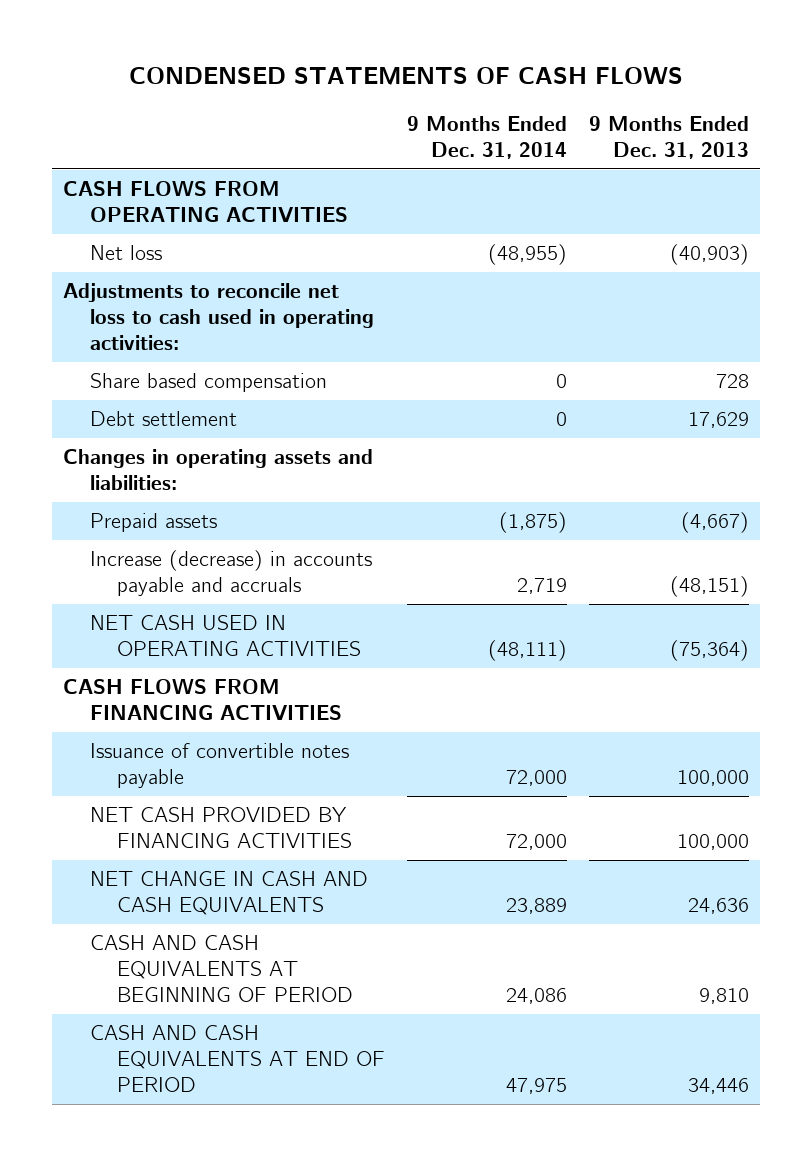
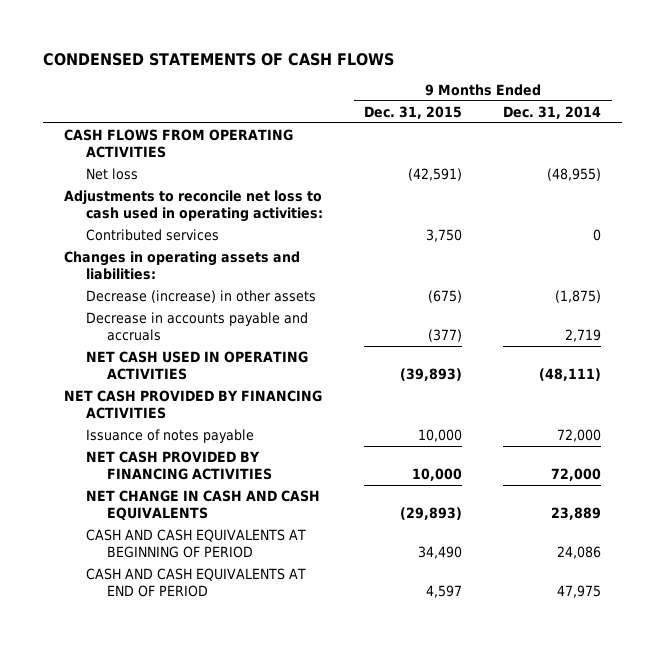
[589,116,750,160] 9 Months Ended Dec. 31, 2013 -> none
none -> [363,105,462,119] Dec. 31, 2015
[90,373,328,393] Share based compensation -> none
[90,411,238,427] Debt settlement -> none
none -> [85,229,219,242] Contributed services
[90,513,218,533] Prepaid assets -> [85,290,316,304] Decrease (increase) in other assets
[90,550,373,597] Increase (decrease) in accounts payable and accruals -> [85,312,308,342] Decrease in accounts payable and accruals
[63,679,343,721] CASH FLOWS FROM FINANCING ACTIVITIES -> [63,390,322,420] NET CASH PROVIDED BY FINANCING ACTIVITIES
[90,743,350,789] Issuance of convertible notes payable -> [85,429,254,444] Issuance of notes payable

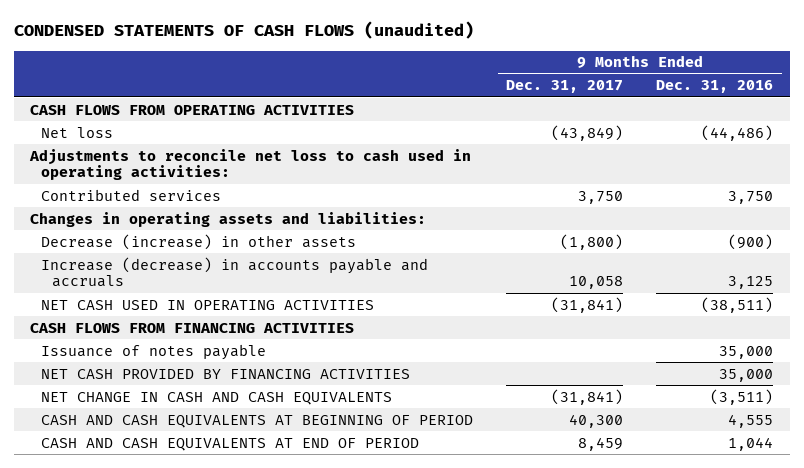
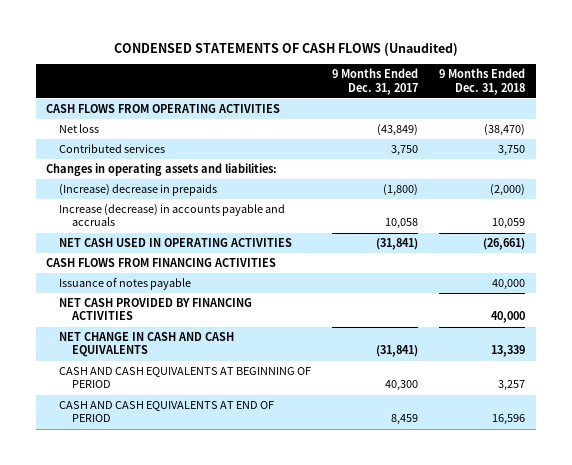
[13,21,474,40] CONDENSED STATEMENTS OF CASH FLOWS (unaudited) -> [113,43,458,57] CONDENSED STATEMENTS OF CASH FLOWS (Unaudited)
[656,80,774,94] Dec. 31, 2016 -> none
none -> [439,68,526,95] 9 Months Ended Dec. 31, 2018
[29,148,472,181] Adjustments to reconcile net loss to cash used in operating activities: -> none
[41,233,357,250] Decrease (increase) in other assets -> [59,184,218,197] (Increase) decrease in prepaids

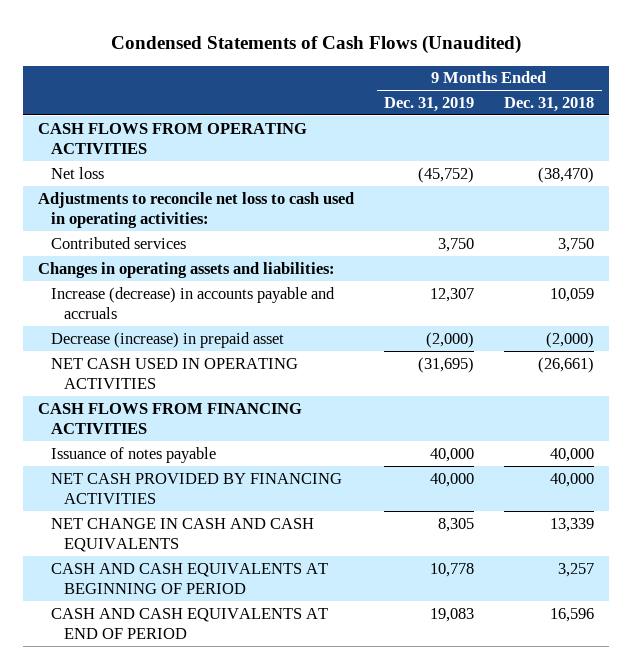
[113,43,458,57] CONDENSED STATEMENTS OF CASH FLOWS (Unaudited) -> [111,34,522,54] Condensed Statements of Cash Flows (Unaudited)
[332,68,419,95] 9 Months Ended Dec. 31, 2017 -> none
none -> [384,97,475,113] Dec. 31, 2019
none -> [37,191,354,229] Adjustments to reconcile net loss to cash used in operating activities:
[59,184,218,197] (Increase) decrease in prepaids -> none
none -> [50,331,284,348] Decrease (increase) in prepaid asset

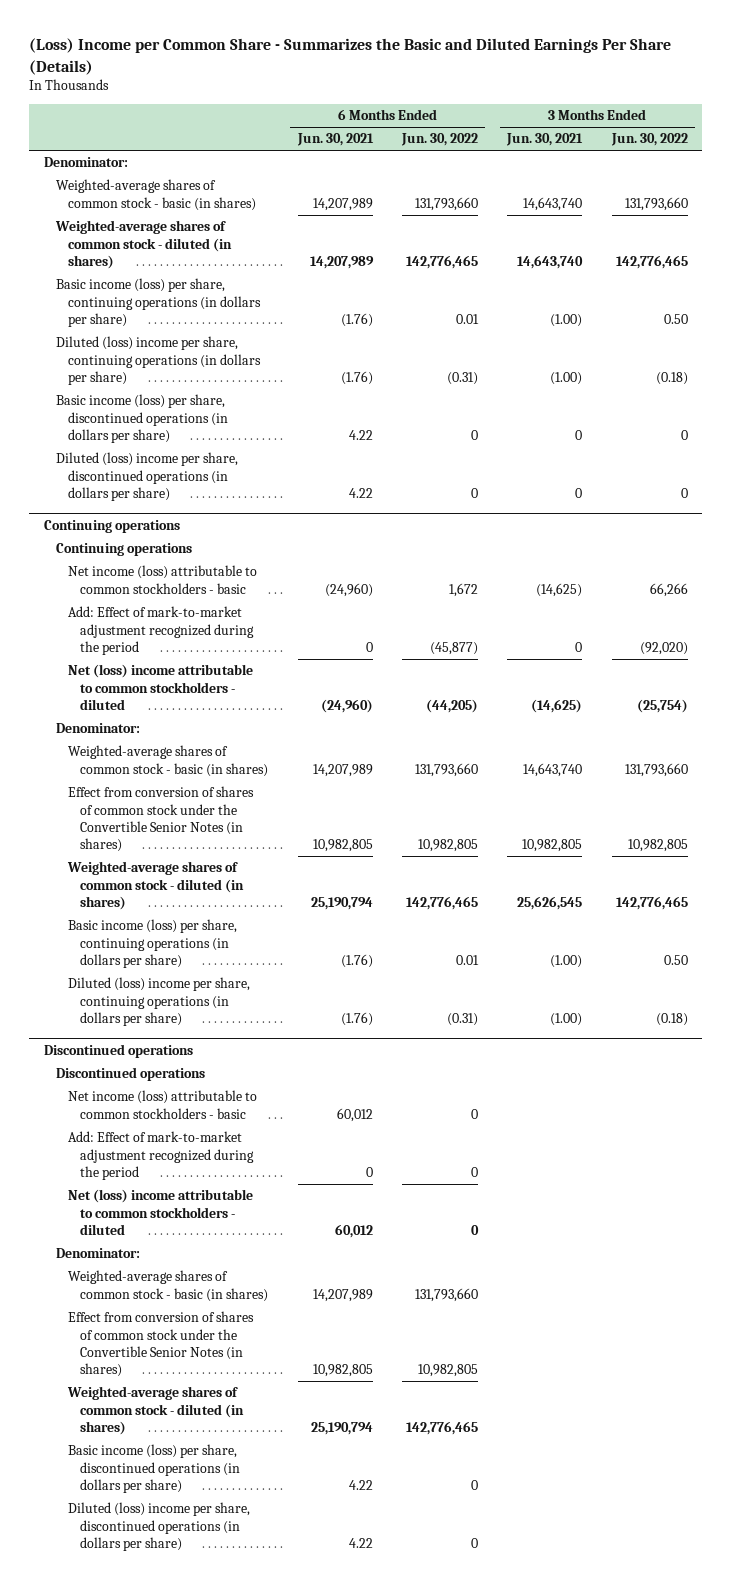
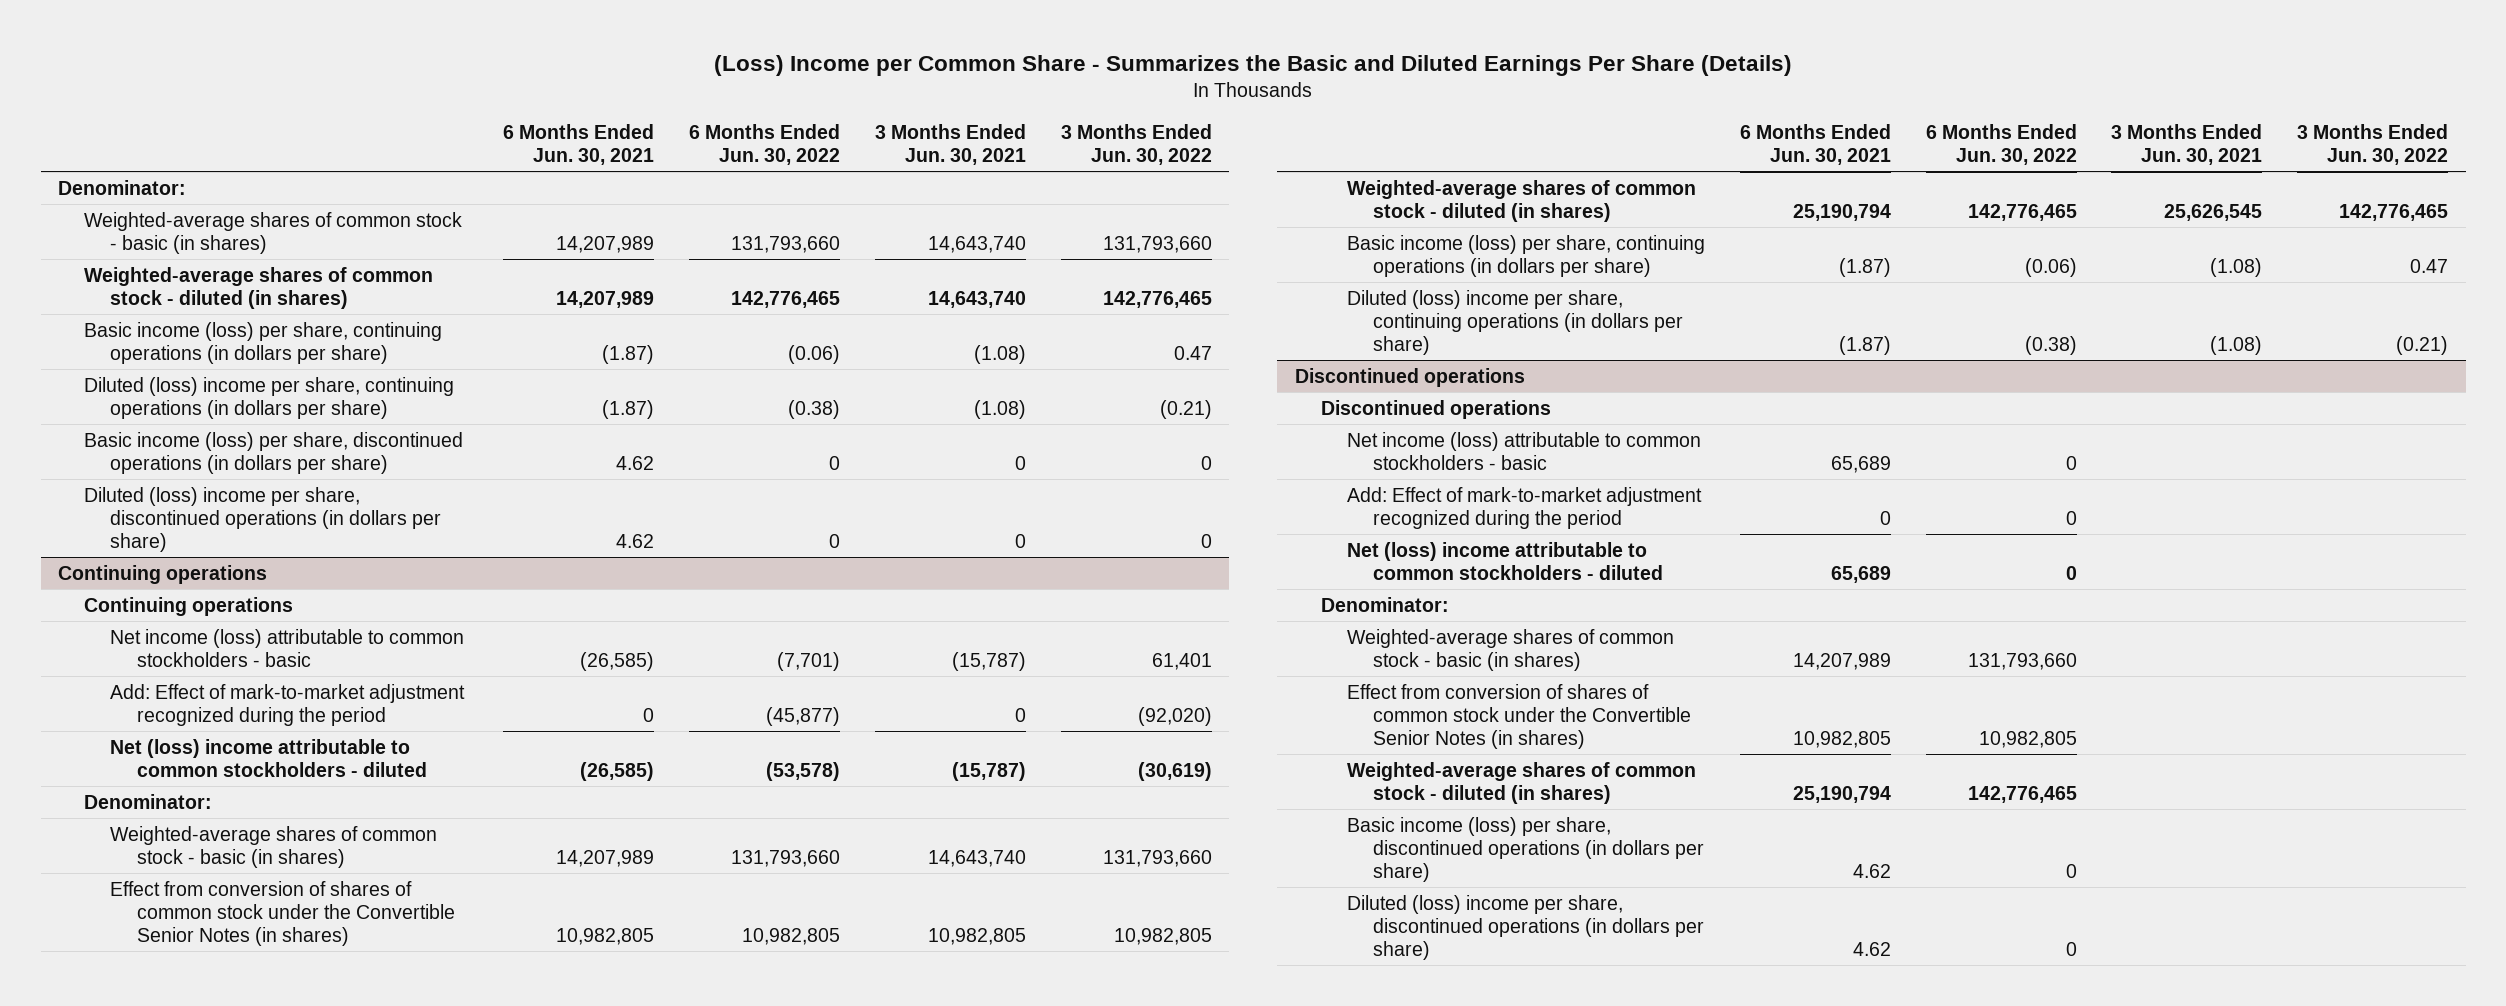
[340,313,373,328] (1.76) -> [602,344,655,364] (1.87)
[455,314,479,325] 0.01 -> [787,344,840,364] (0.06)
[550,314,583,328] (1.00) -> [973,344,1026,364] (1.08)
[663,314,688,325] 0.50 -> [1173,345,1212,360] 0.47
[340,371,373,386] (1.76) -> [602,399,655,419] (1.87)
[446,372,478,386] (0.31) -> [787,399,840,419] (0.38)
[550,372,583,386] (1.00) -> [973,399,1026,419] (1.08)
[655,372,688,386] (0.18) -> [1159,399,1212,419] (0.21)
[348,430,373,441] 4.22 -> [616,455,655,470] 4.62
[348,488,373,499] 4.22 -> [616,533,655,548] 4.62
[324,582,373,597] (24,960) -> [580,651,655,671] (26,585)
[448,582,478,597] 1,672 -> [776,651,840,671] (7,701)
[536,582,583,597] (14,625) -> [951,651,1026,671] (15,787)
[649,582,688,597] 66,266 -> [1151,652,1212,670] 61,401
[320,699,373,714] (24,960) -> [580,761,655,781] (26,585)
[425,699,478,714] (44,205) -> [765,761,840,781] (53,578)
[531,699,583,714] (14,625) -> [951,761,1026,781] (15,787)
[636,699,688,714] (25,754) -> [1137,761,1212,781] (30,619)
[340,954,373,969] (1.76) -> [1838,257,1891,277] (1.87)
[455,955,479,966] 0.01 -> [2024,257,2077,277] (0.06)
[550,955,583,969] (1.00) -> [2210,257,2263,277] (1.08)
[663,955,688,966] 0.50 -> [2410,258,2449,273] 0.47
[340,1012,373,1027] (1.76) -> [1838,335,1891,355] (1.87)
[446,1013,478,1027] (0.31) -> [2024,335,2077,355] (0.38)
[550,1013,583,1027] (1.00) -> [2210,335,2263,355] (1.08)
[655,1013,688,1027] (0.18) -> [2396,335,2449,355] (0.21)
[336,1107,373,1122] 60,012 -> [1830,455,1891,473] 65,689
[334,1224,373,1239] 60,012 -> [1830,565,1891,583] 65,689
[348,1480,373,1491] 4.22 -> [1852,863,1891,878] 4.62
[348,1538,373,1549] 4.22 -> [1852,941,1891,956] 4.62

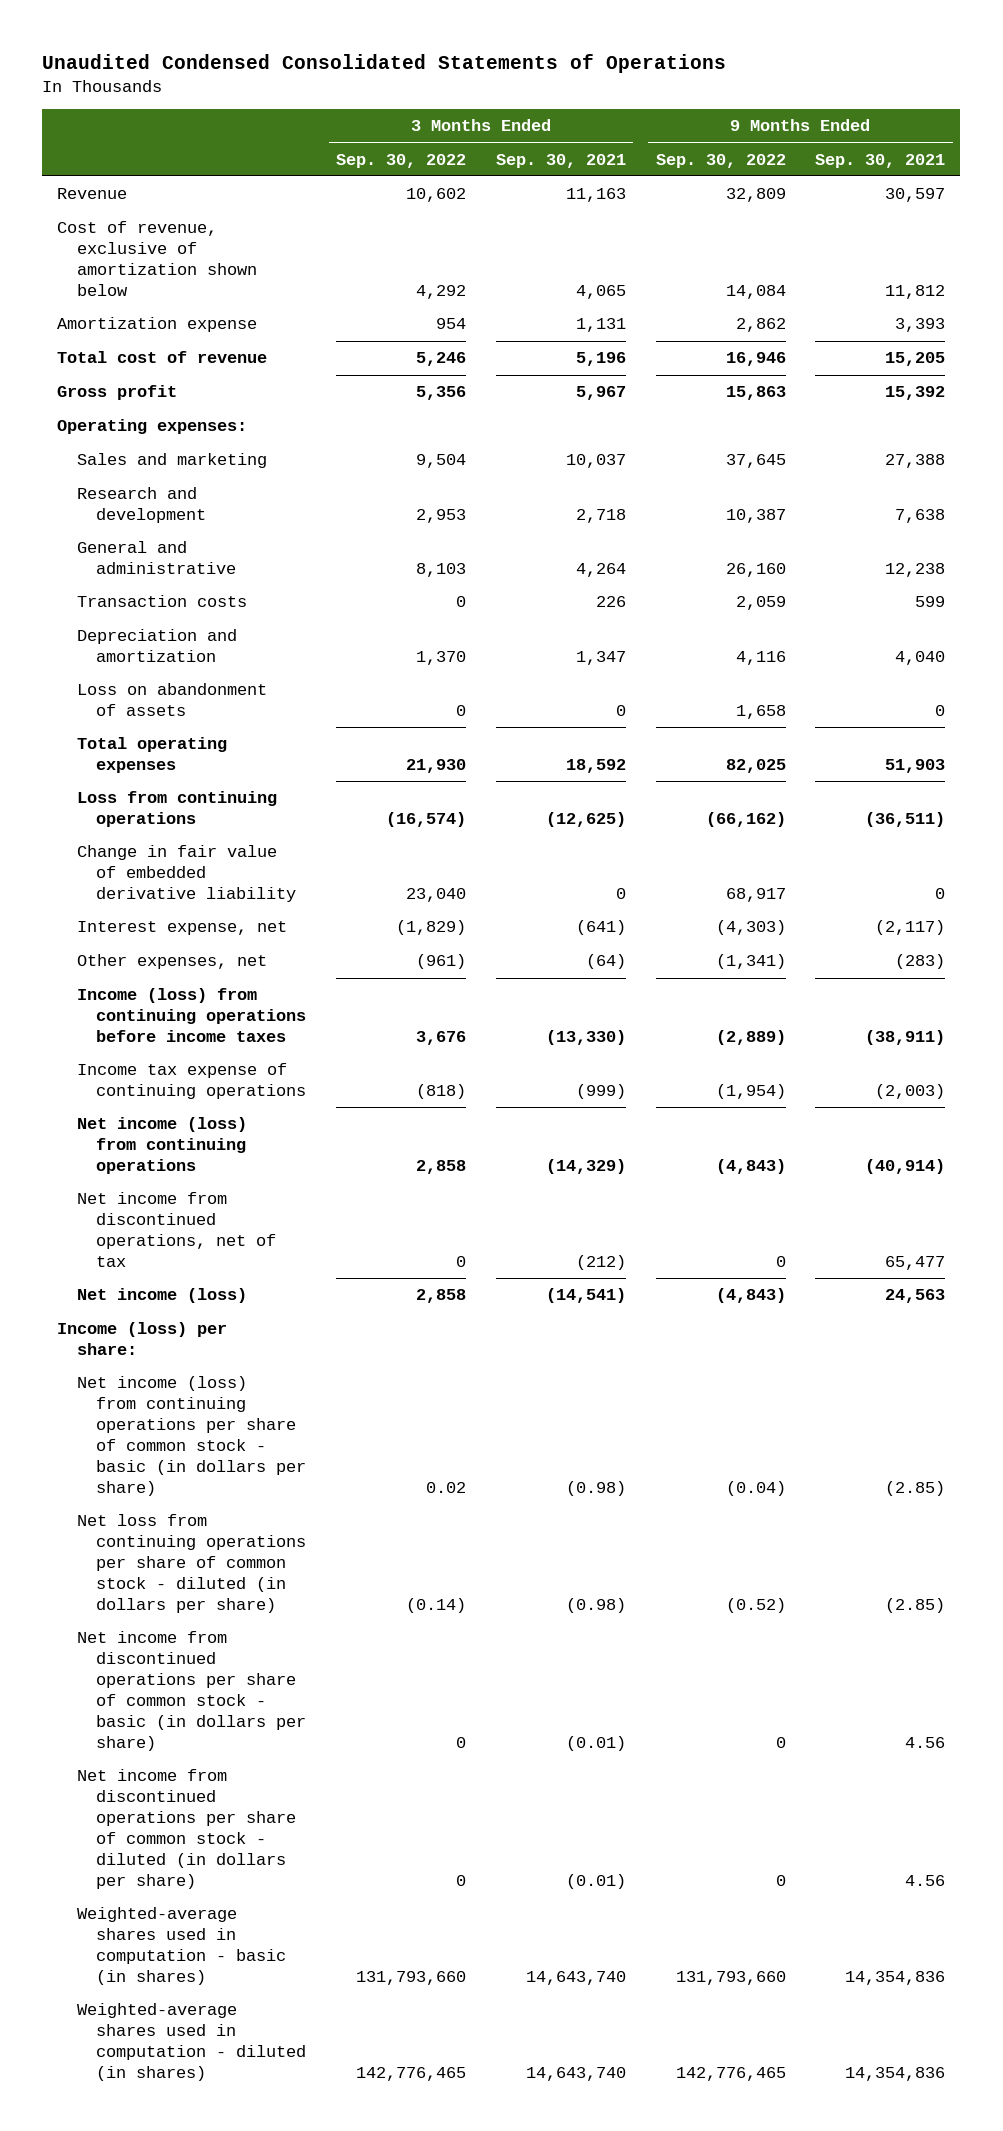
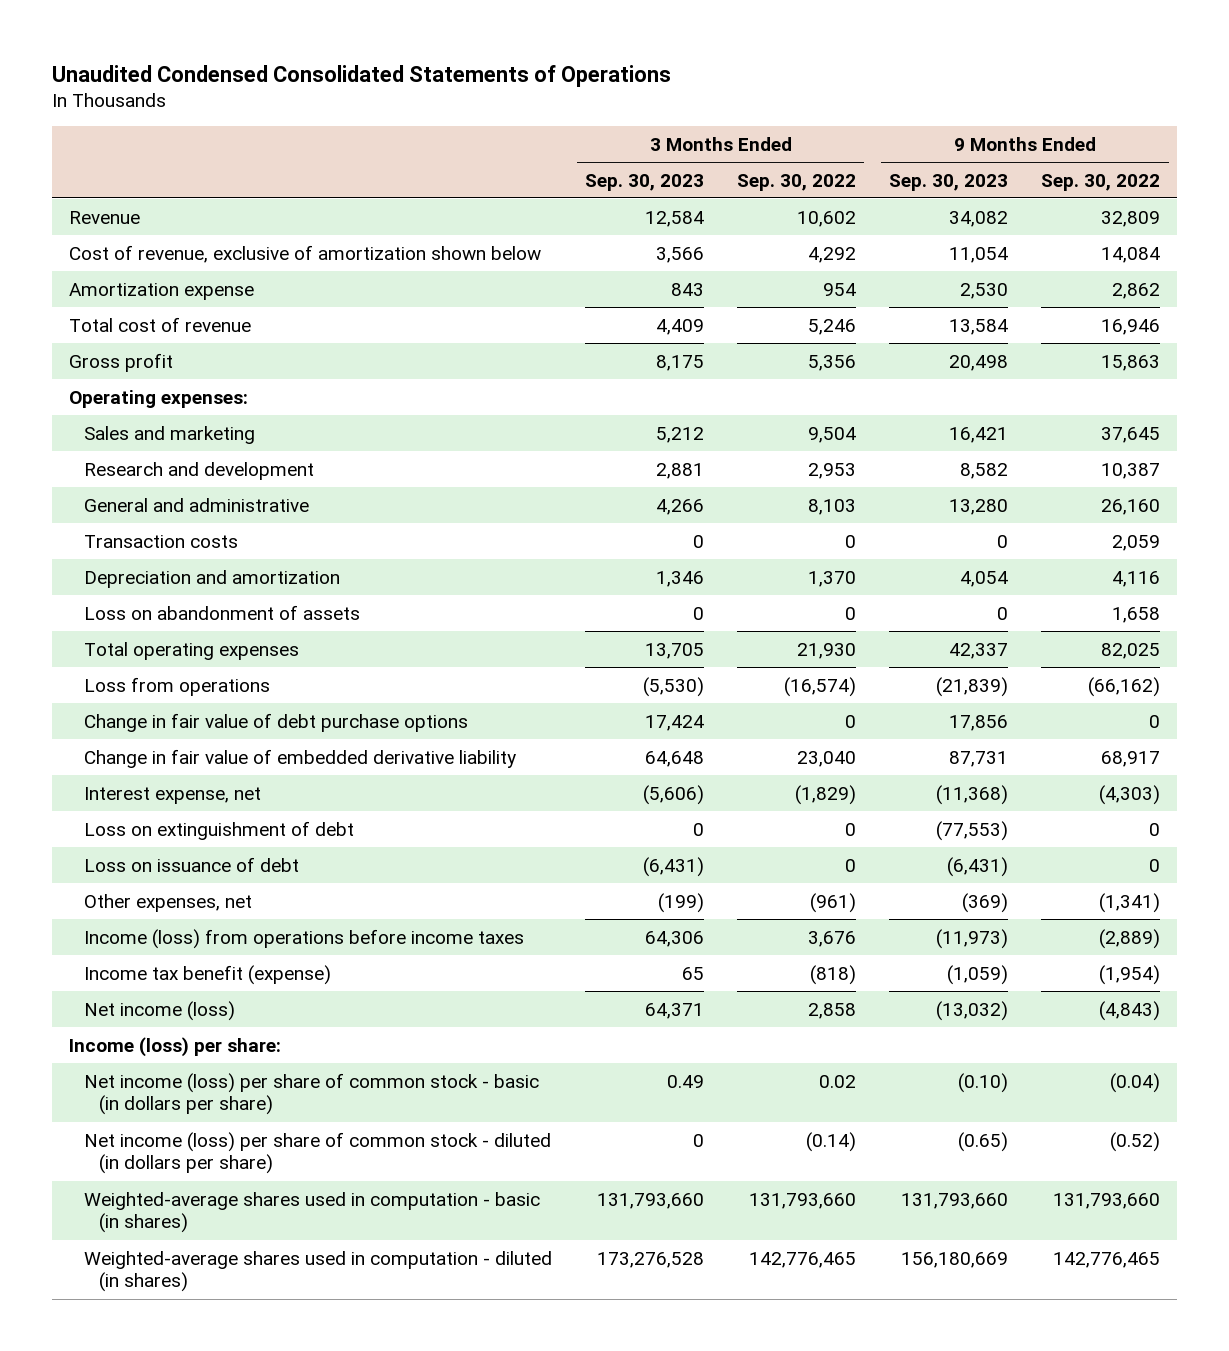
[495,153,626,168] Sep. 30, 2021 -> none
[815,153,946,168] Sep. 30, 2021 -> none
none -> [585,173,705,191] Sep. 30, 2023
none -> [889,173,1009,191] Sep. 30, 2023
[76,791,277,828] Loss from continuing operations -> [84,676,271,696] Loss from operations
none -> [84,712,469,732] Change in fair value of debt purchase options
none -> [84,820,355,840] Loss on extinguishment of debt
none -> [84,856,300,872] Loss on issuance of debt
[76,1117,247,1175] Net income (loss) from continuing operations -> none
[76,1192,277,1268] Net income from discontinued operations, net of tax -> none
[76,988,307,1043] Income (loss) from continuing operations before income taxes -> [84,928,525,949] Income (loss) from operations before income taxes
[76,1063,307,1100] Income tax expense of continuing operations -> [84,964,332,985] Income tax benefit (expense)
[76,1631,307,1751] Net income from discontinued operations per share of common stock - basic (in dollars per share) -> none
[76,1769,297,1889] Net income from discontinued operations per share of common stock - diluted (in dollars per share) -> none
[76,1376,307,1496] Net income (loss) from continuing operations per share of common stock - basic (in dollars per share) -> [84,1072,540,1116] Net income (loss) per share of common stock - basic (in dollars per share)
[76,1514,307,1614] Net loss from continuing operations per share of common stock - diluted (in dollars per share) -> [84,1131,552,1175] Net income (loss) per share of common stock - diluted (in dollars per share)

